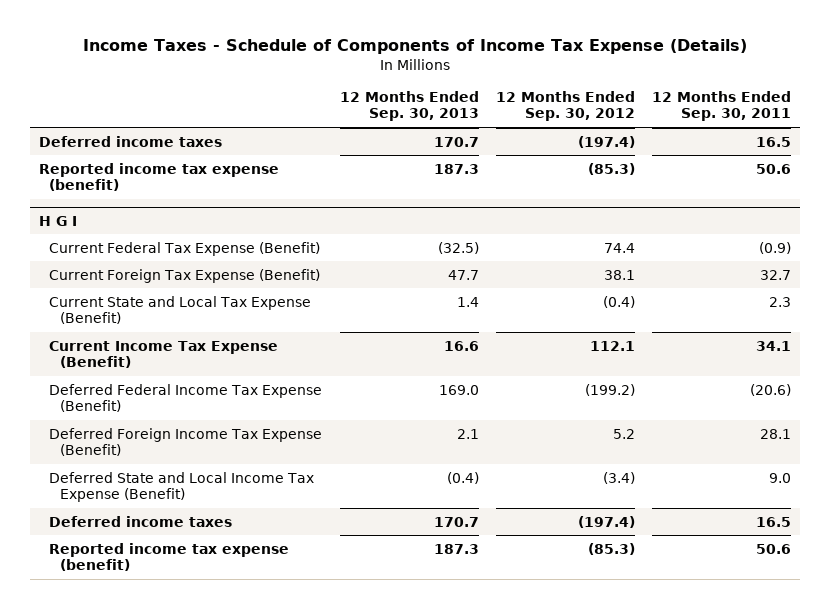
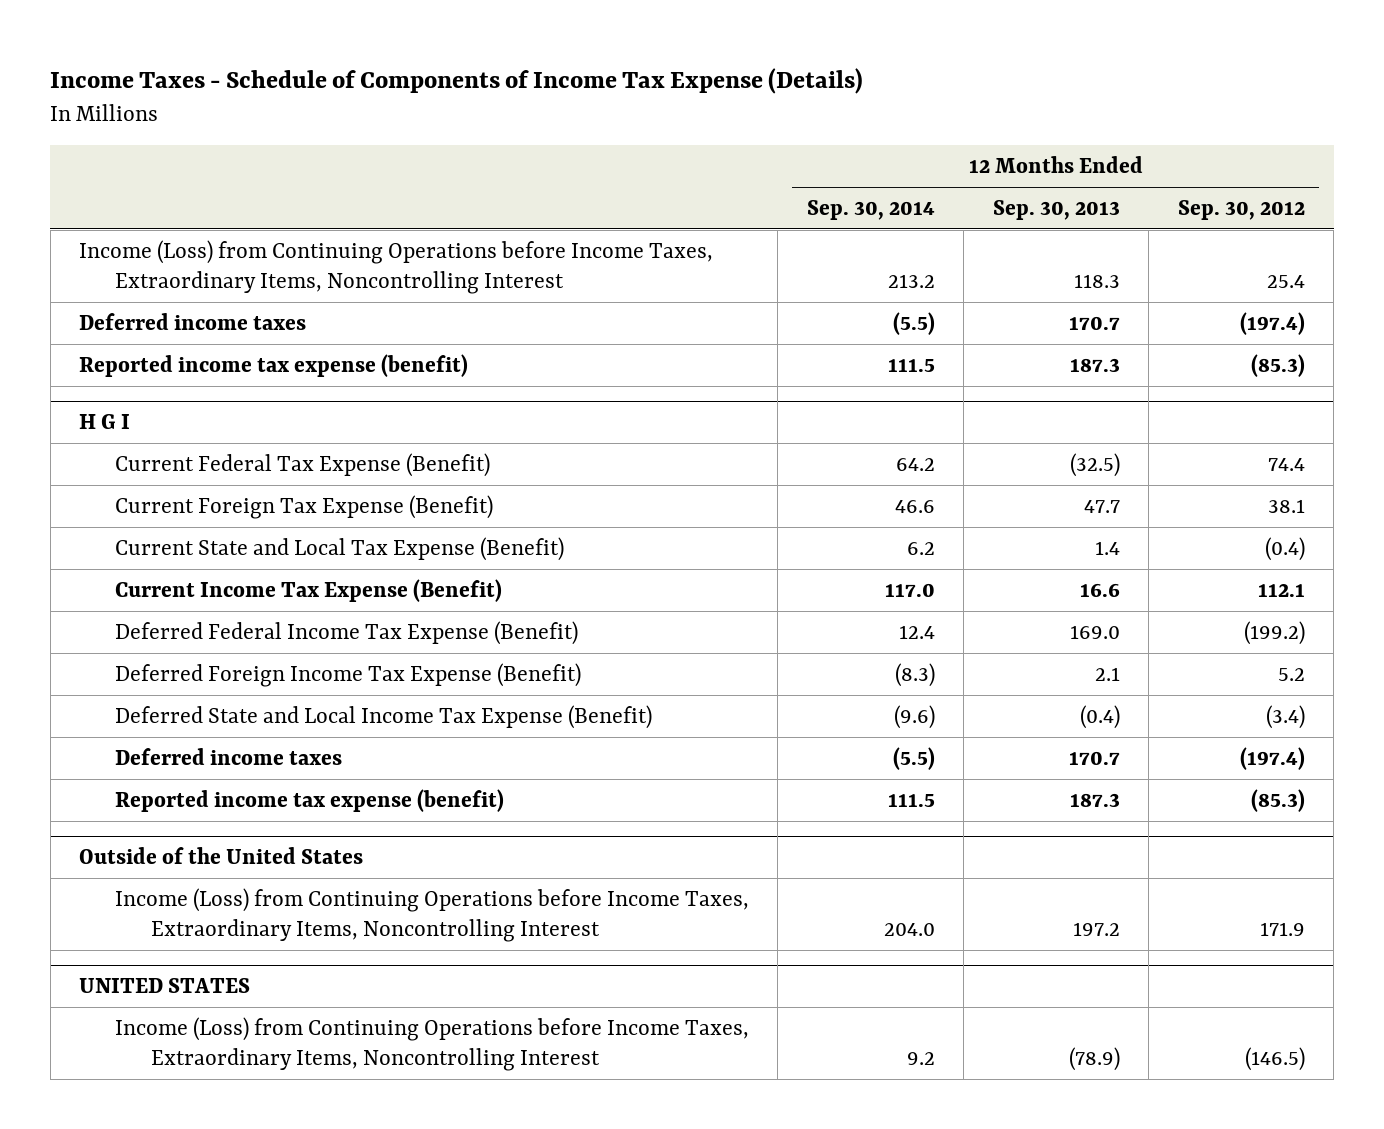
[652,90,792,122] 12 Months Ended Sep. 30, 2011 -> none
none -> [806,199,935,220] Sep. 30, 2014
none -> [78,239,713,295] Income (Loss) from Continuing Operations before Income Taxes, Extraordinary Items, Noncontrolling Interest
none -> [78,846,363,864] Outside of the United States
none -> [115,887,750,943] Income (Loss) from Continuing Operations before Income Taxes, Extraordinary Items, Noncontrolling Interest
none -> [78,977,250,993] UNITED STATES
none -> [115,1016,750,1072] Income (Loss) from Continuing Operations before Income Taxes, Extraordinary Items, Noncontrolling Interest

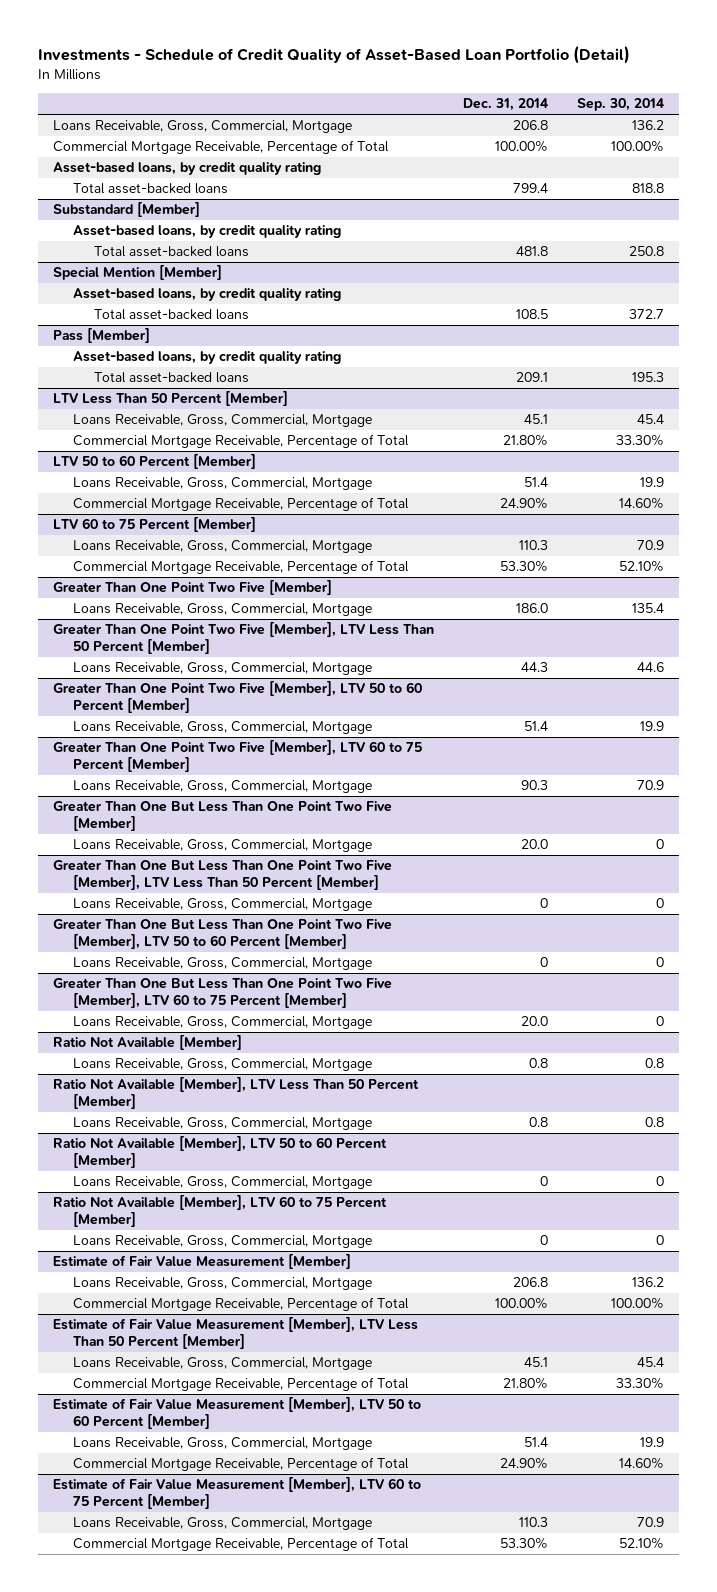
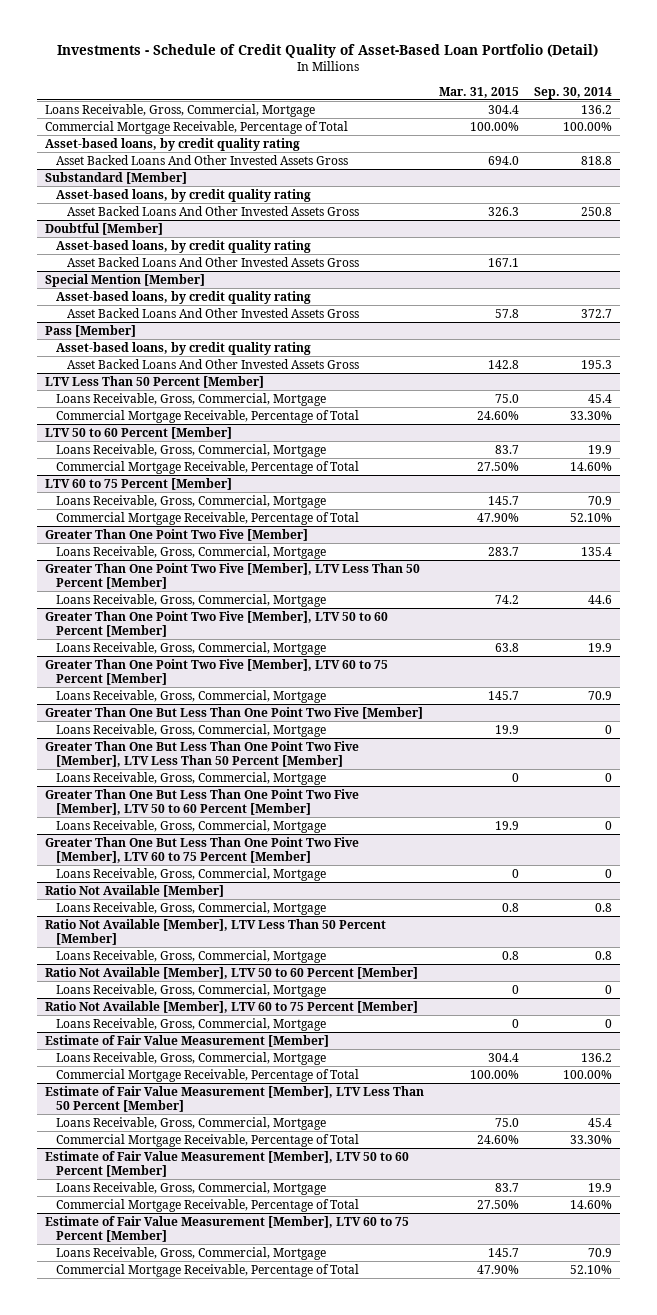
[462,98,548,112] Dec. 31, 2014 -> none
none -> [438,86,519,98] Mar. 31, 2015
[73,183,229,195] Total asset-backed loans -> [55,154,348,165] Asset Backed Loans And Other Invested Assets Gross
[94,246,250,258] Total asset-backed loans -> [67,205,360,216] Asset Backed Loans And Other Invested Assets Gross
none -> [44,222,163,235] Doubtful [Member]
none -> [55,239,311,253] Asset-based loans, by credit quality rating
none -> [67,256,360,267] Asset Backed Loans And Other Invested Assets Gross
[94,309,250,321] Total asset-backed loans -> [67,307,360,318] Asset Backed Loans And Other Invested Assets Gross
[94,372,250,384] Total asset-backed loans -> [67,358,360,369] Asset Backed Loans And Other Invested Assets Gross

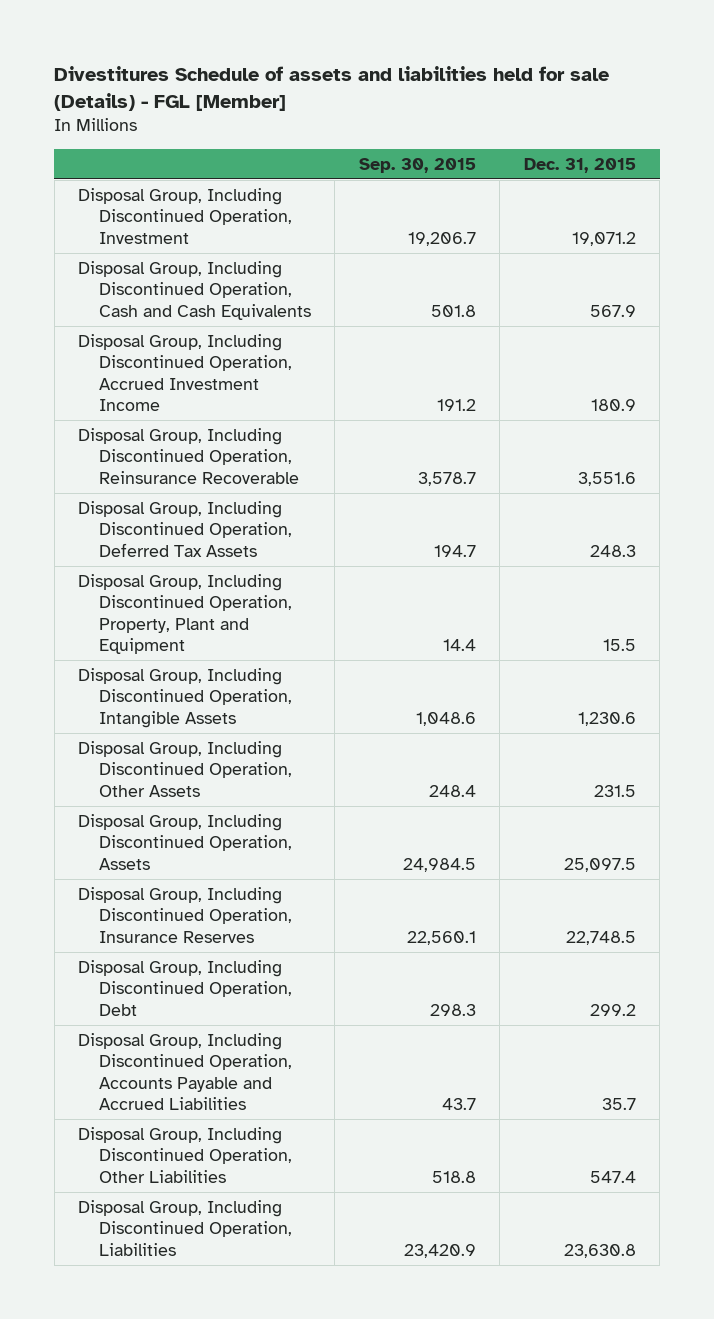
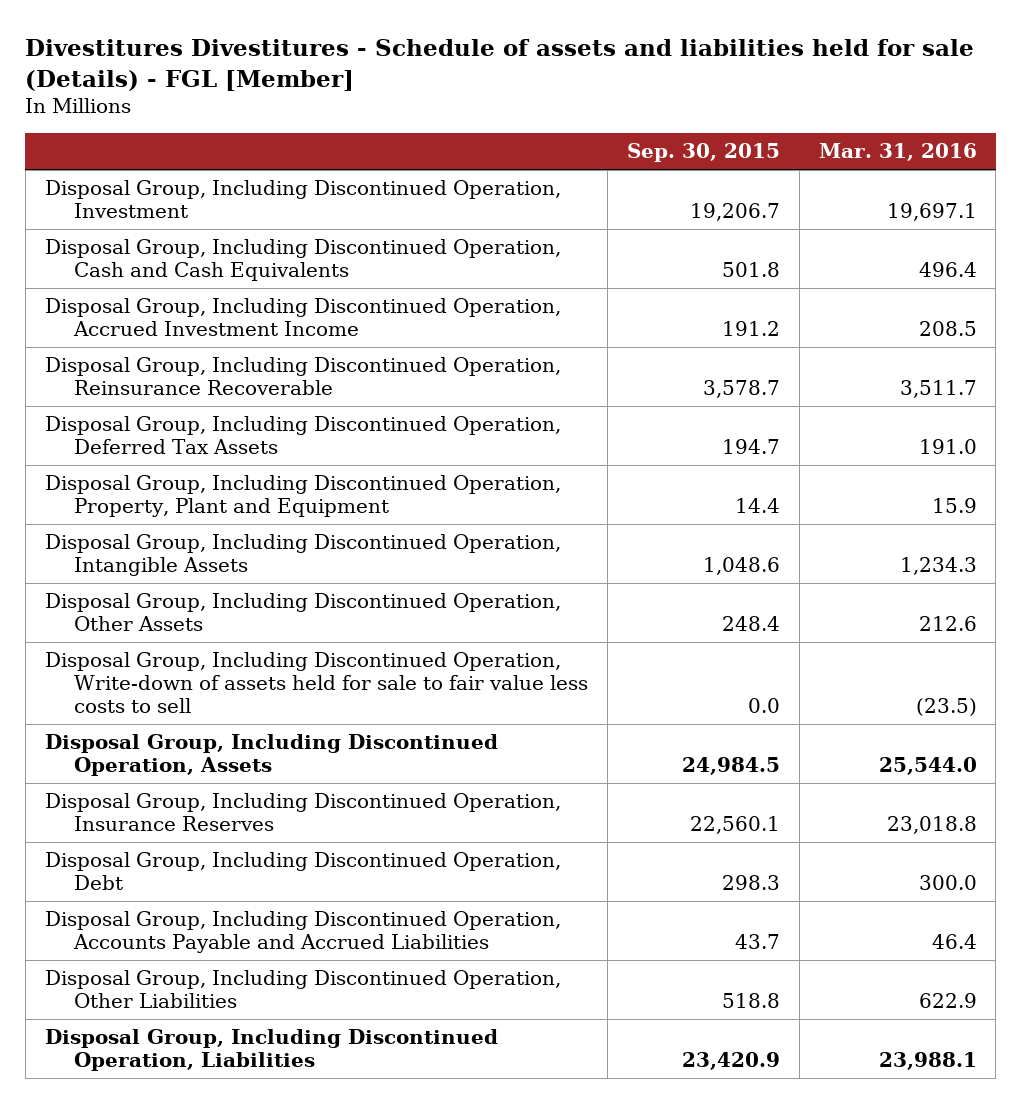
[54,66,610,112] Divestitures Schedule of assets and liabilities held for sale (Details) - FGL [Member] -> [25,38,975,91] Divestitures Divestitures - Schedule of assets and liabilities held for sale (Details) - FGL [Member]
[523,157,636,173] Dec. 31, 2015 -> none
none -> [818,143,977,162] Mar. 31, 2016
none -> [44,652,589,714] Disposal Group, Including Discontinued Operation, Write-down of assets held for sale to fair value less costs to sell

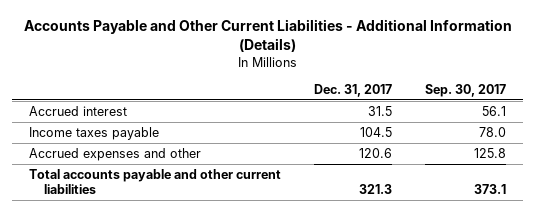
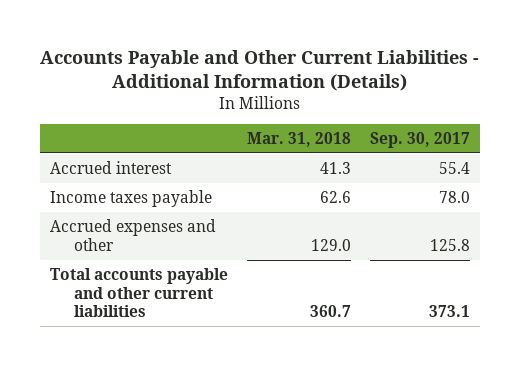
[314,84,393,98] Dec. 31, 2017 -> none
none -> [246,132,351,148] Mar. 31, 2018
[482,105,507,116] 56.1 -> [439,162,471,175] 55.4

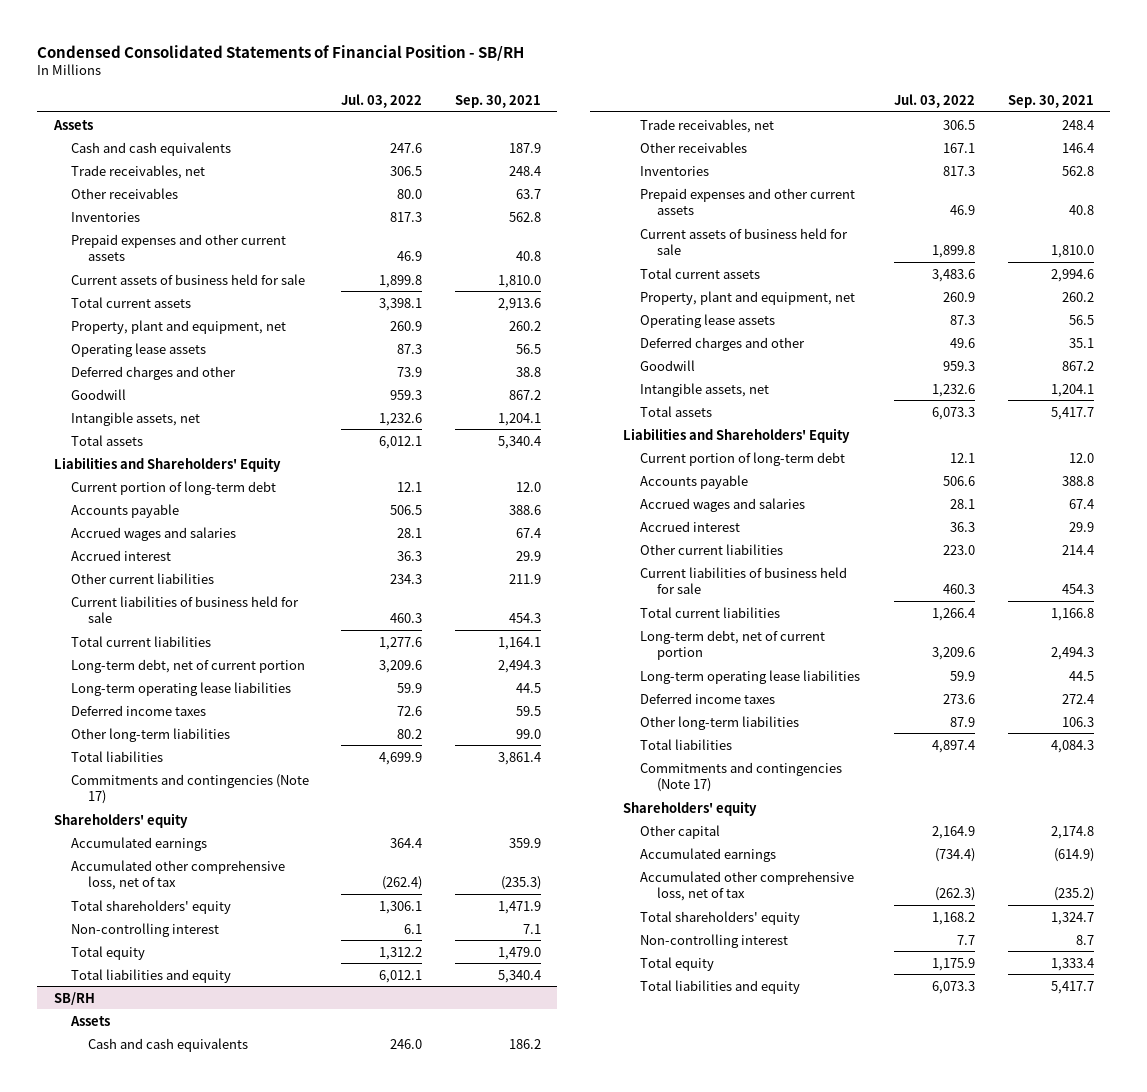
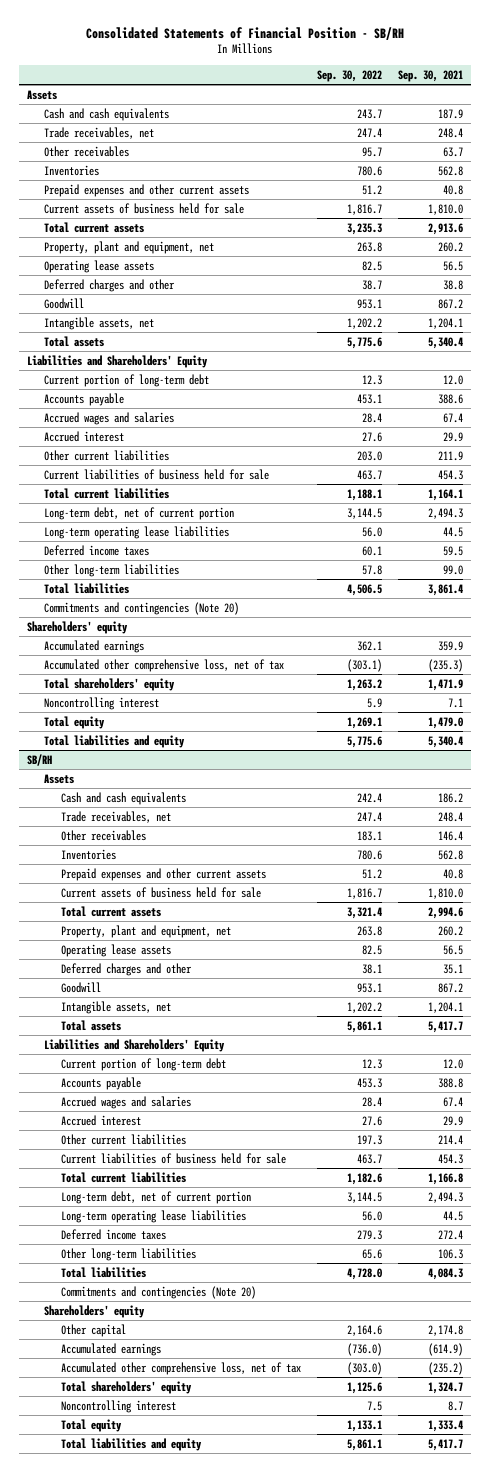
[37,44,525,61] Condensed Consolidated Statements of Financial Position - SB/RH -> [85,26,404,40] Consolidated Statements of Financial Position - SB/RH
[341,93,423,108] Jul. 03, 2022 -> none
none -> [316,69,382,82] Sep. 30, 2022
[70,773,309,805] Commitments and contingencies (Note 17) -> [44,601,240,615] Commitments and contingencies (Note 20)
[70,922,219,937] Non-controlling interest -> [44,696,160,710] Noncontrolling interest
[640,761,843,793] Commitments and contingencies (Note 17) -> [60,1285,256,1299] Commitments and contingencies (Note 20)
[640,933,789,948] Non-controlling interest -> [60,1399,176,1413] Noncontrolling interest

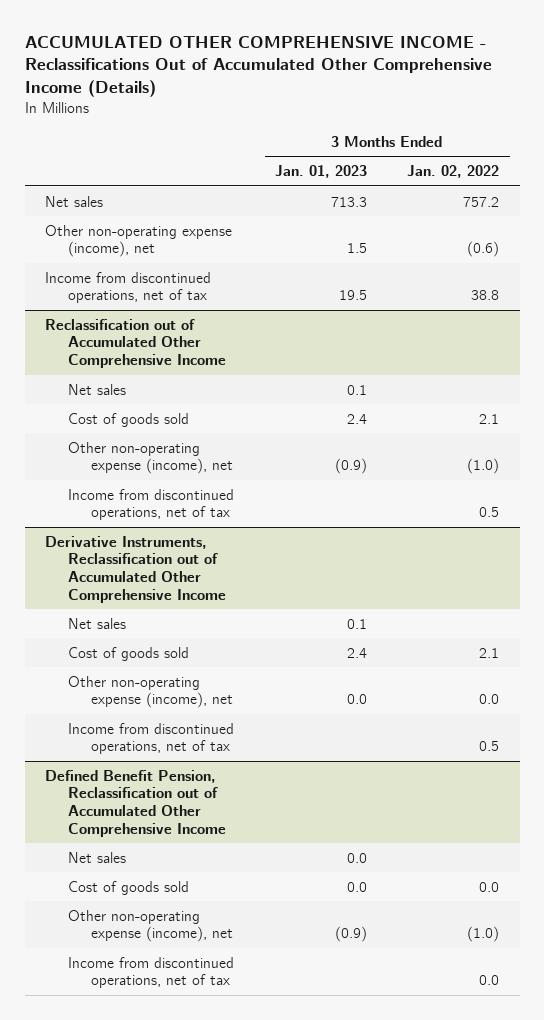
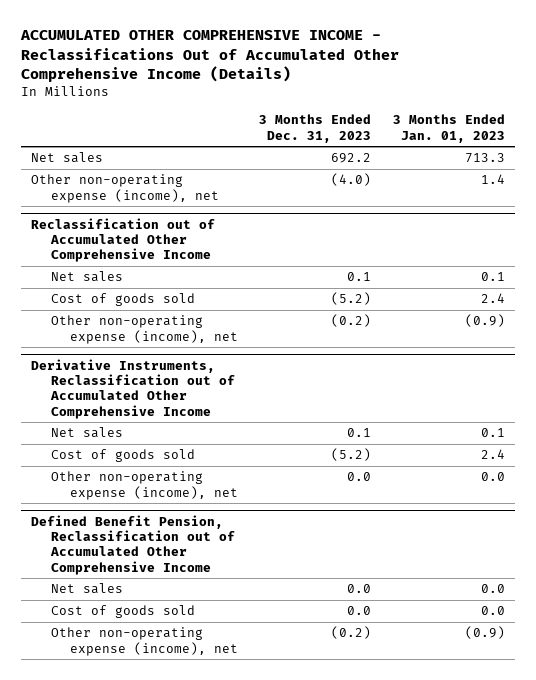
[407,165,500,179] Jan. 02, 2022 -> none
none -> [259,114,372,143] 3 Months Ended Dec. 31, 2023
[45,271,212,304] Income from discontinued operations, net of tax -> none
[346,243,367,254] 1.5 -> [480,174,505,185] 1.4
[68,488,235,521] Income from discontinued operations, net of tax -> none
[68,722,235,755] Income from discontinued operations, net of tax -> none
[68,956,235,989] Income from discontinued operations, net of tax -> none

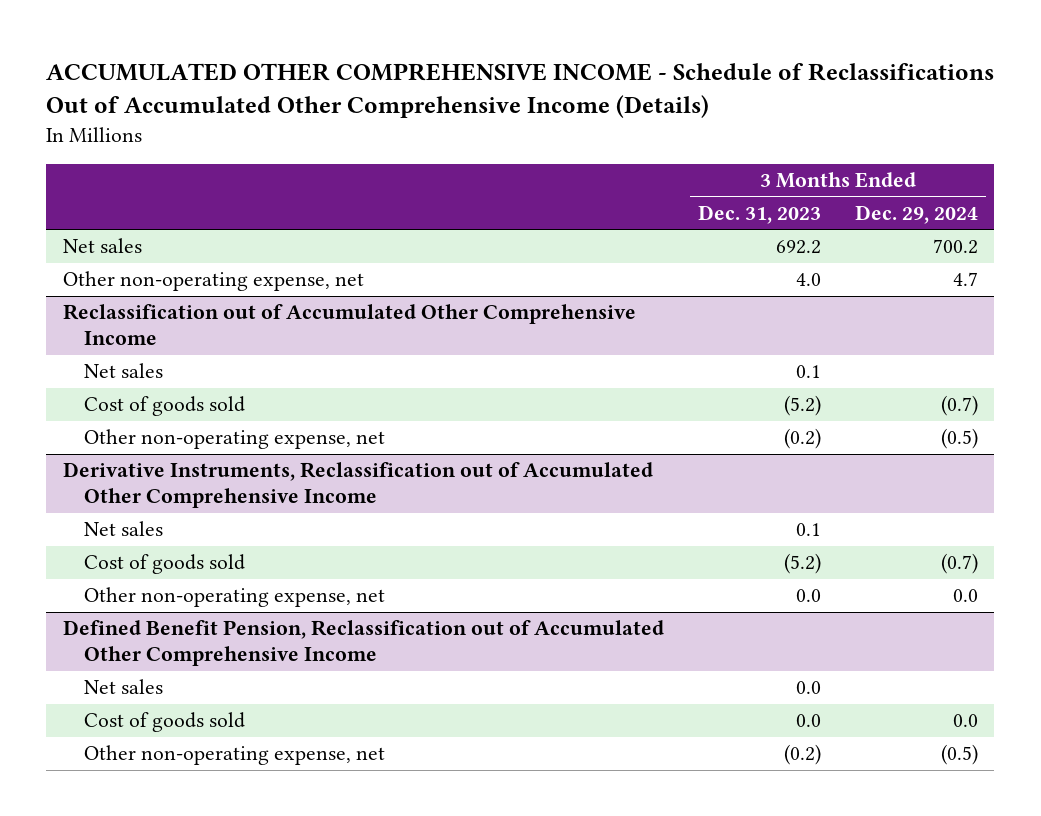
[19,30,399,83] ACCUMULATED OTHER COMPREHENSIVE INCOME - Reclassifications Out of Accumulated Other Comprehensive Income (Details) -> [46,62,995,119] ACCUMULATED OTHER COMPREHENSIVE INCOME - Schedule of Reclassifications Out of Accumulated Other Comprehensive Income (Details)
[392,114,505,143] 3 Months Ended Jan. 01, 2023 -> none
none -> [854,204,978,224] Dec. 29, 2024
[31,174,219,203] Other non-operating expense (income), net -> [63,271,365,292] Other non-operating expense, net
[331,173,372,187] (4.0) -> [795,273,821,287] 4.0
[50,315,239,344] Other non-operating expense (income), net -> [84,429,386,450] Other non-operating expense, net
[50,471,239,500] Other non-operating expense (income), net -> [84,587,386,608] Other non-operating expense, net
[50,627,239,656] Other non-operating expense (income), net -> [84,745,386,766] Other non-operating expense, net

